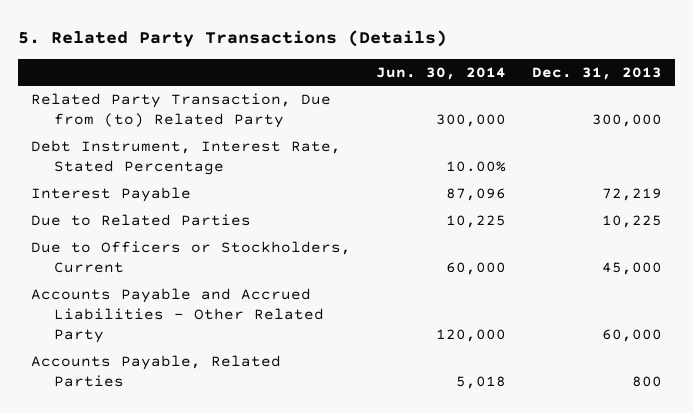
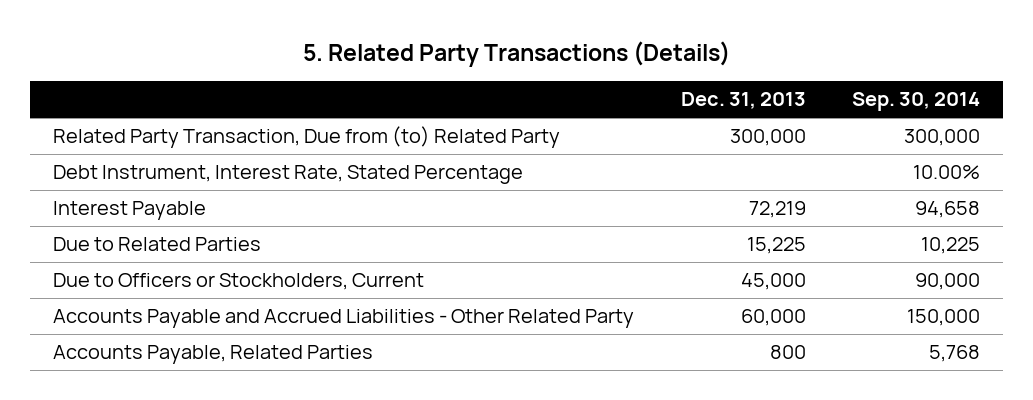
[376,66,507,80] Jun. 30, 2014 -> none
none -> [851,92,980,112] Sep. 30, 2014
[601,215,662,229] 10,225 -> [746,237,806,255] 15,225

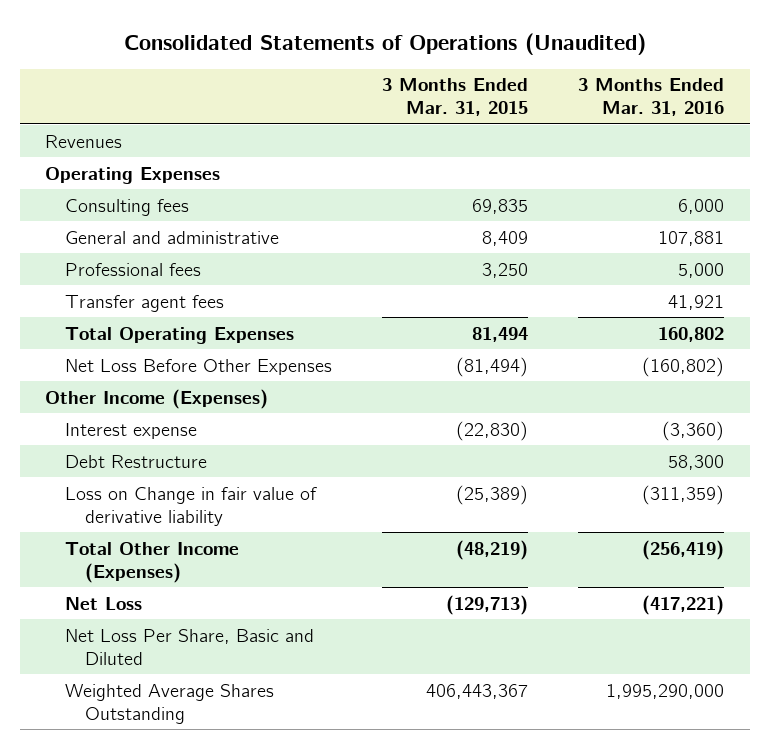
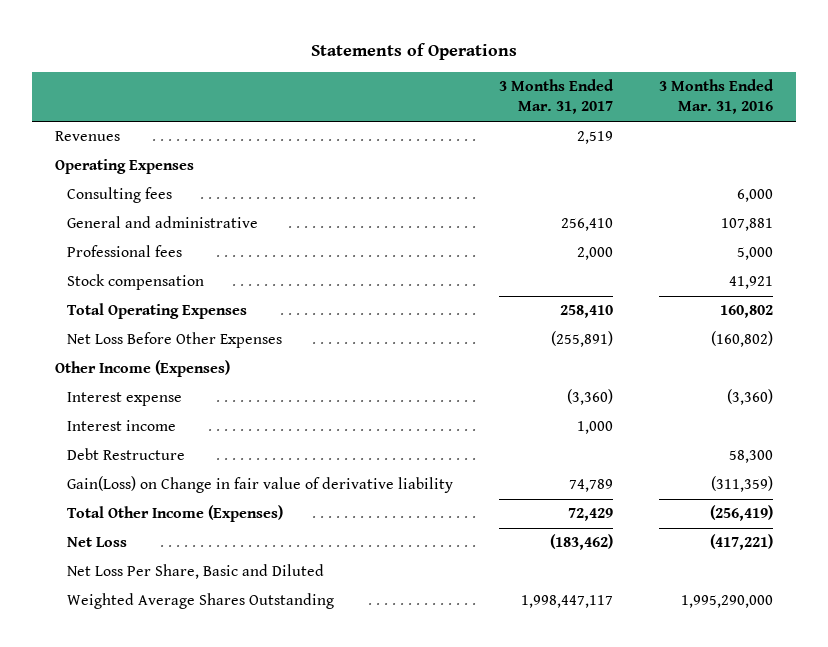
[123,32,646,55] Consolidated Statements of Operations (Unaudited) -> [311,43,518,61] Statements of Operations
[382,78,529,117] 3 Months Ended Mar. 31, 2015 -> none
none -> [498,79,614,115] 3 Months Ended Mar. 31, 2017
[65,294,225,312] Transfer agent fees -> [66,274,204,291] Stock compensation
none -> [66,420,176,432] Interest income
[65,486,318,526] Loss on Change in fair value of derivative liability -> [66,476,453,494] Gain(Loss) on Change in fair value of derivative liability

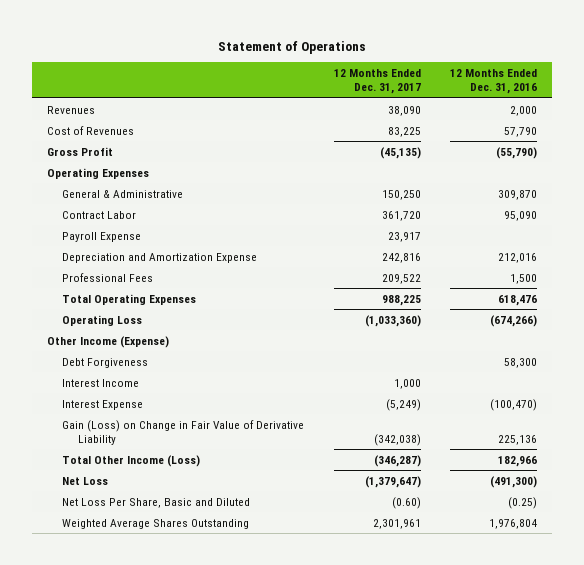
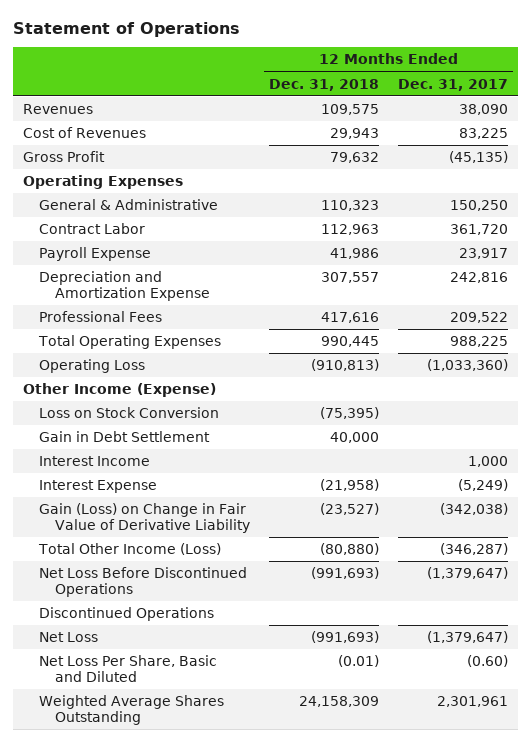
[449,69,537,95] 12 Months Ended Dec. 31, 2016 -> none
none -> [269,78,380,91] Dec. 31, 2018
[62,357,149,368] Debt Forgiveness -> none
none -> [38,406,219,418] Loss on Stock Conversion
none -> [38,430,210,442] Gain in Debt Settlement
none -> [38,566,247,597] Net Loss Before Discontinued Operations
none -> [38,606,214,621] Discontinued Operations

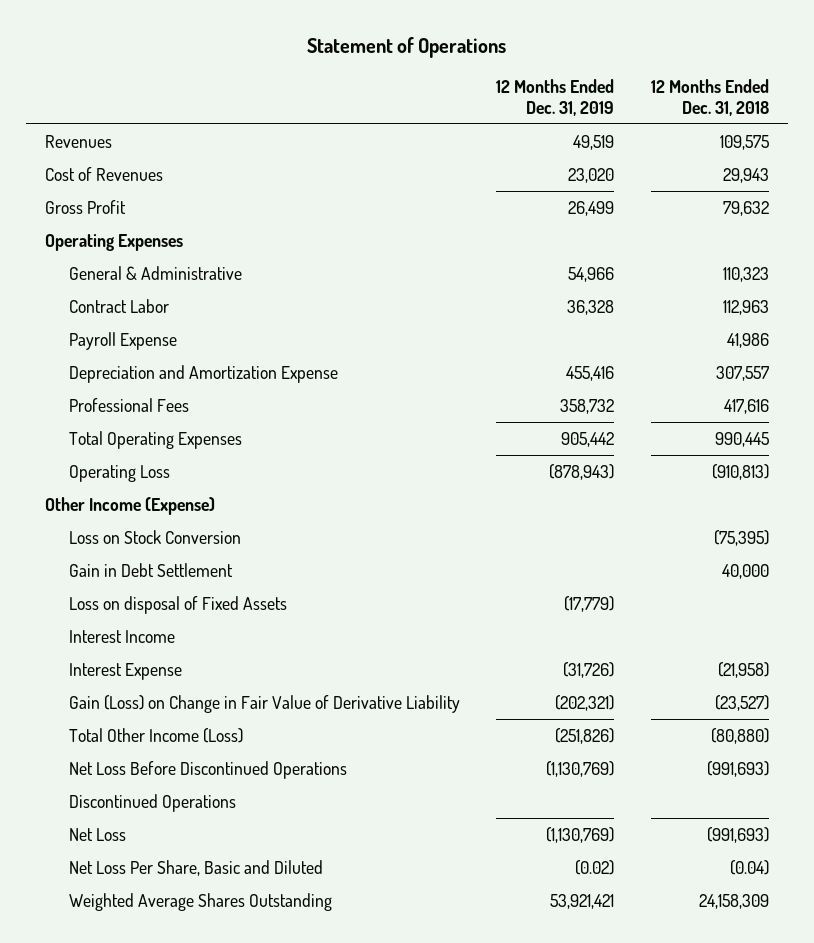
[398,78,509,91] Dec. 31, 2017 -> none
none -> [496,79,615,117] 12 Months Ended Dec. 31, 2019
none -> [68,595,287,614] Loss on disposal of Fixed Assets
[338,654,380,667] (0.01) -> [730,859,770,875] (0.04)

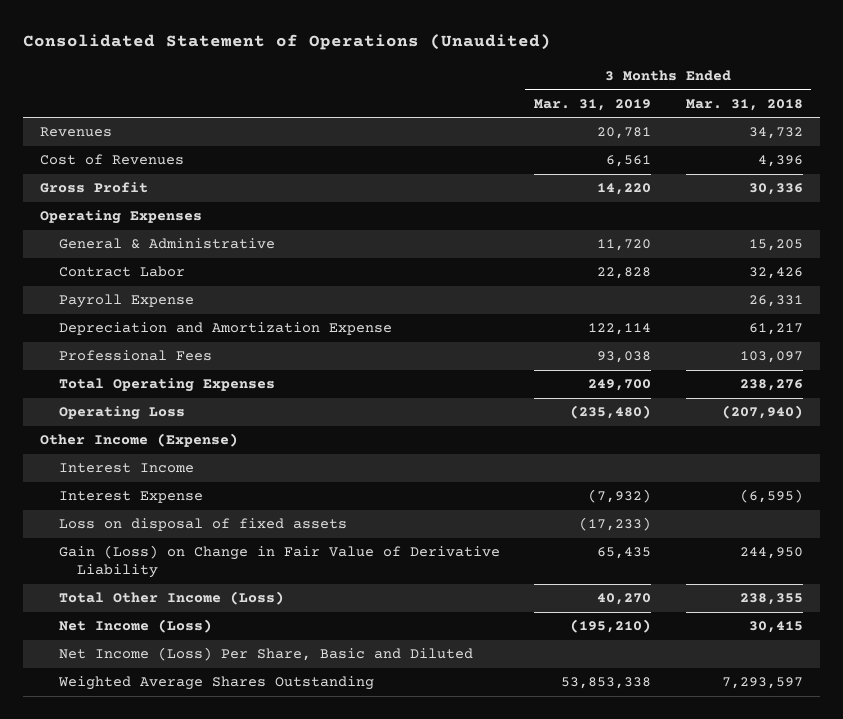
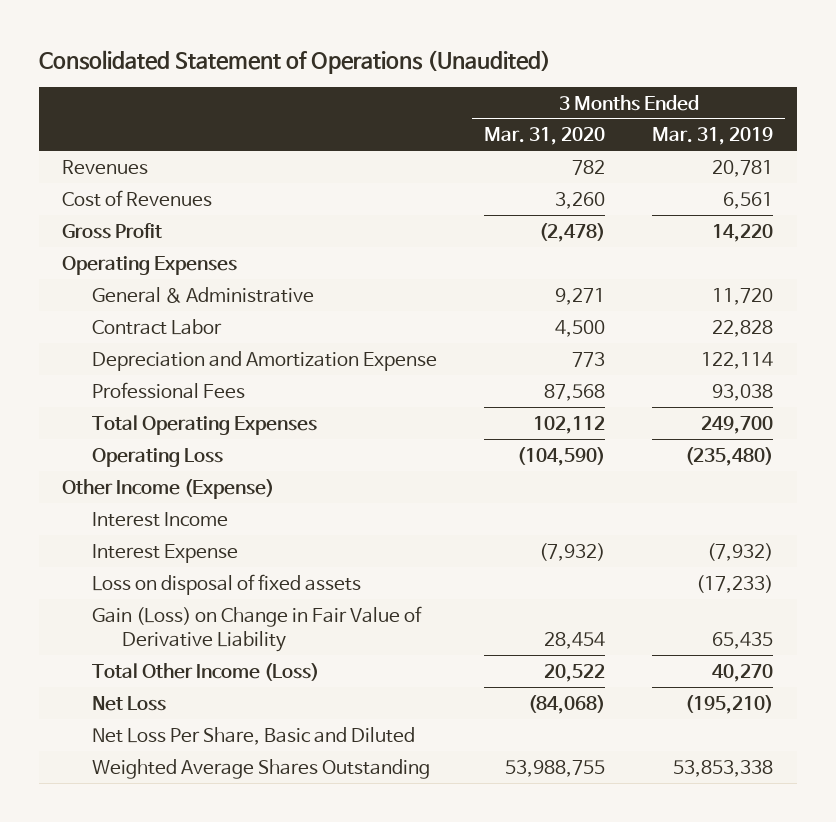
[685,98,803,111] Mar. 31, 2018 -> none
none -> [484,127,606,146] Mar. 31, 2020
[58,294,194,309] Payroll Expense -> none
[58,619,212,634] Net Income (Loss) -> [92,695,167,711] Net Loss
[58,647,473,662] Net Income (Loss) Per Share, Basic and Diluted -> [92,726,416,745] Net Loss Per Share, Basic and Diluted

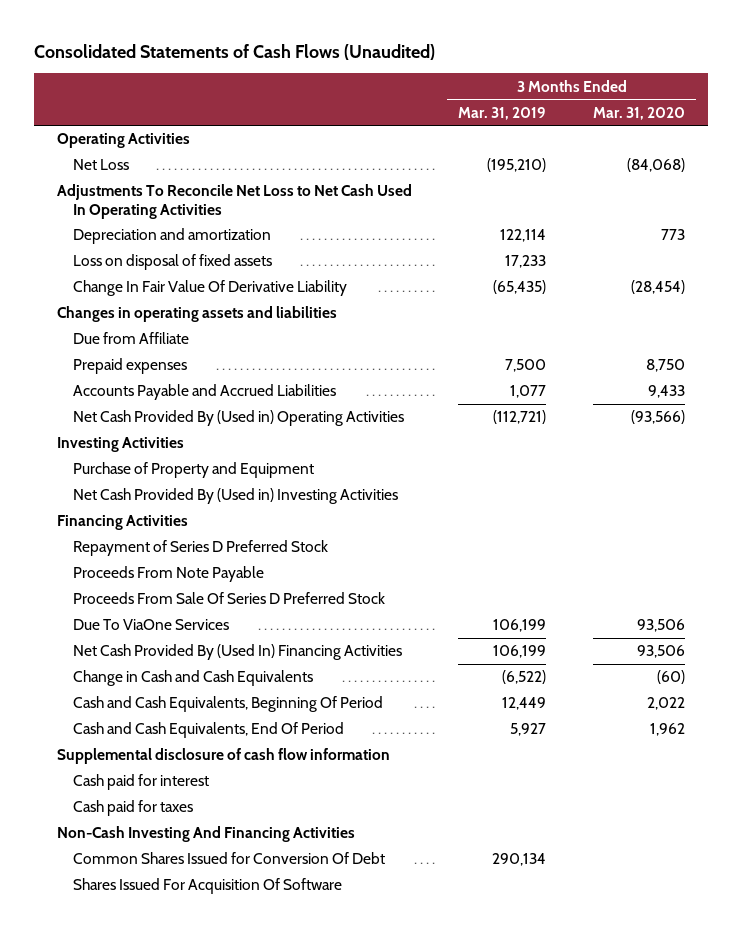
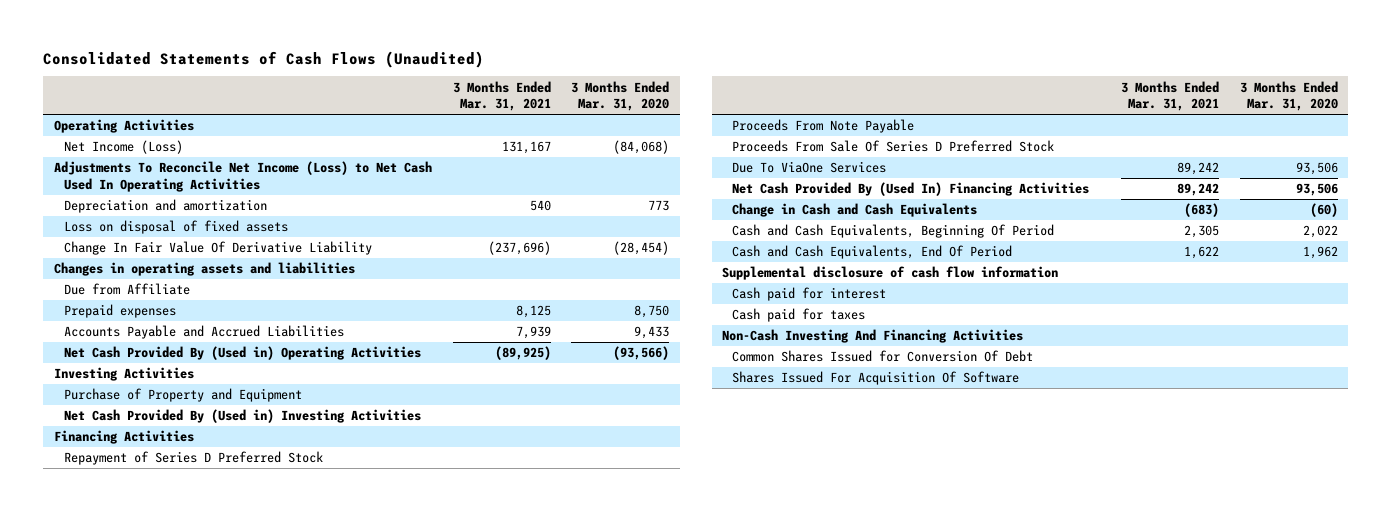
[458,106,547,120] Mar. 31, 2019 -> none
none -> [452,80,551,112] 3 Months Ended Mar. 31, 2021
[72,159,129,171] Net Loss -> [63,140,183,155] Net Income (Loss)
[56,184,412,219] Adjustments To Reconcile Net Loss to Net Cash Used In Operating Activities -> [53,161,432,192] Adjustments To Reconcile Net Income (Loss) to Net Cash Used In Operating Activities

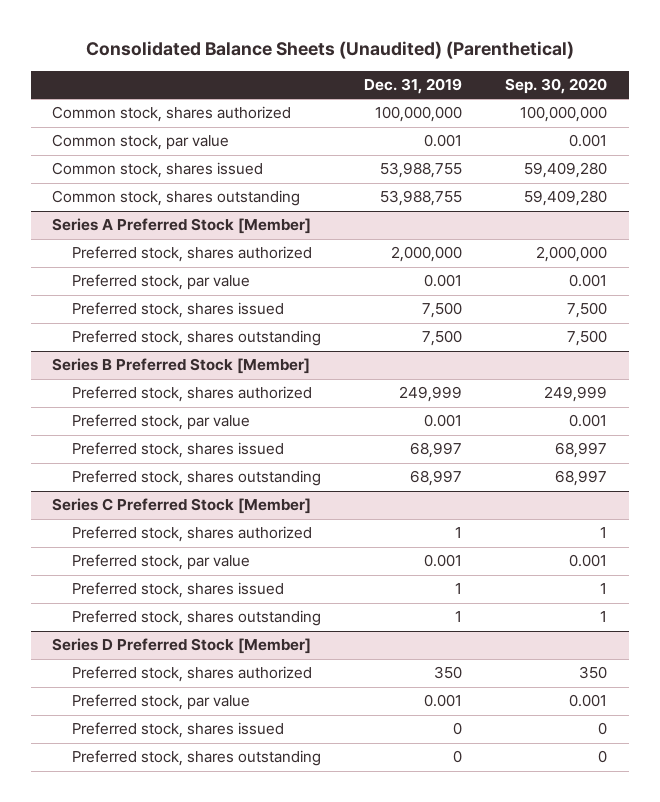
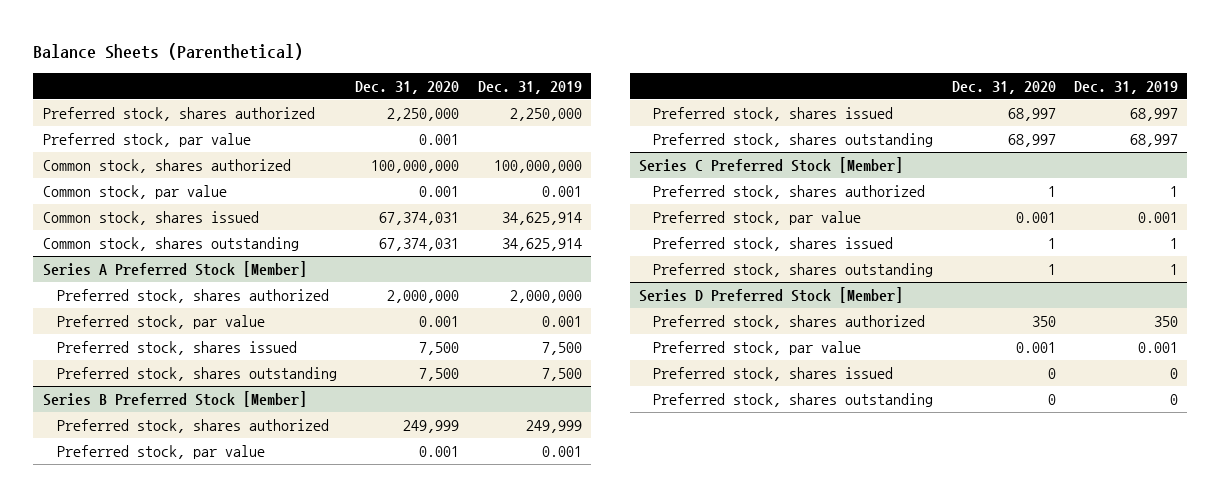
[85,41,574,60] Consolidated Balance Sheets (Unaudited) (Parenthetical) -> [33,43,304,61] Balance Sheets (Parenthetical)
[505,78,608,95] Sep. 30, 2020 -> none
none -> [355,80,460,94] Dec. 31, 2020
none -> [42,106,315,121] Preferred stock, shares authorized
none -> [42,132,251,147] Preferred stock, par value
[380,162,463,179] 53,988,755 -> [501,211,582,225] 34,625,914
[380,190,463,207] 53,988,755 -> [501,237,582,251] 34,625,914

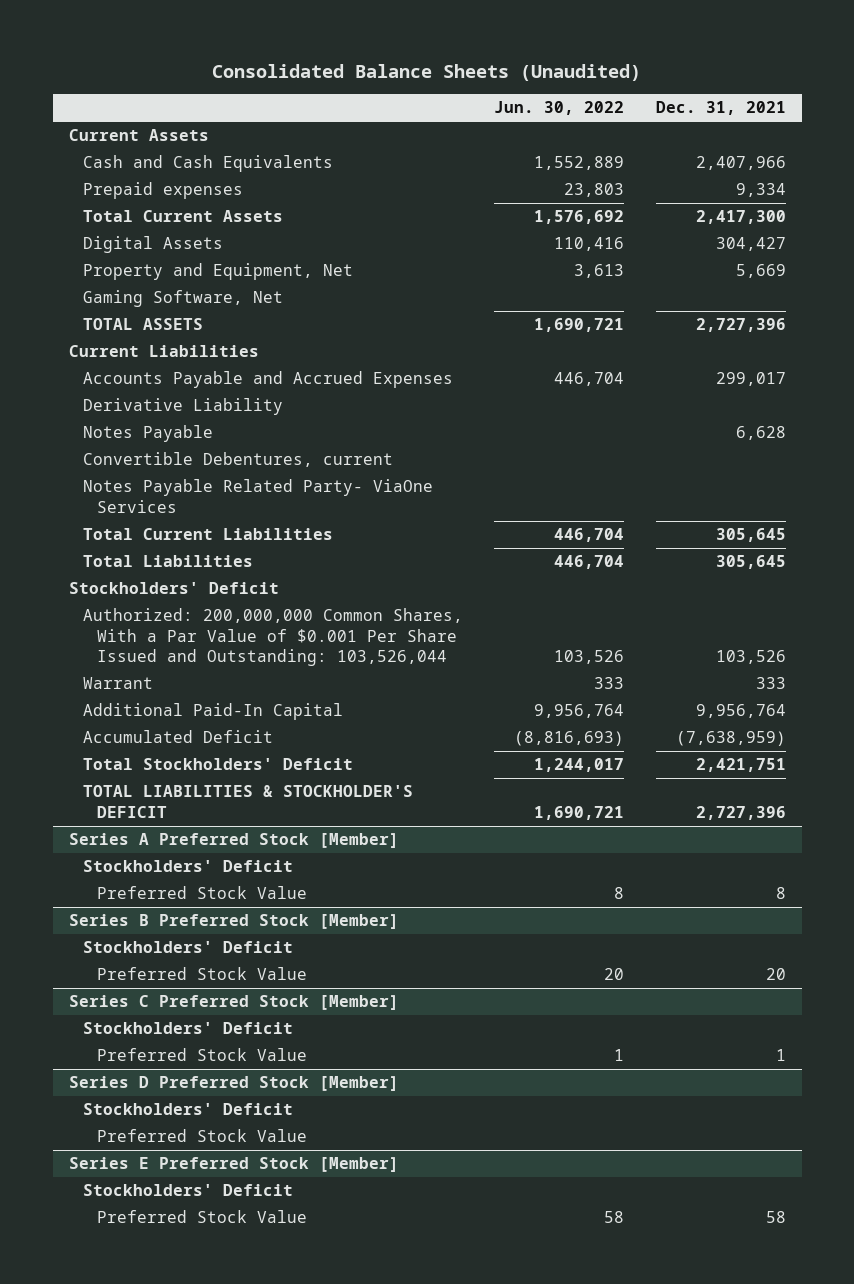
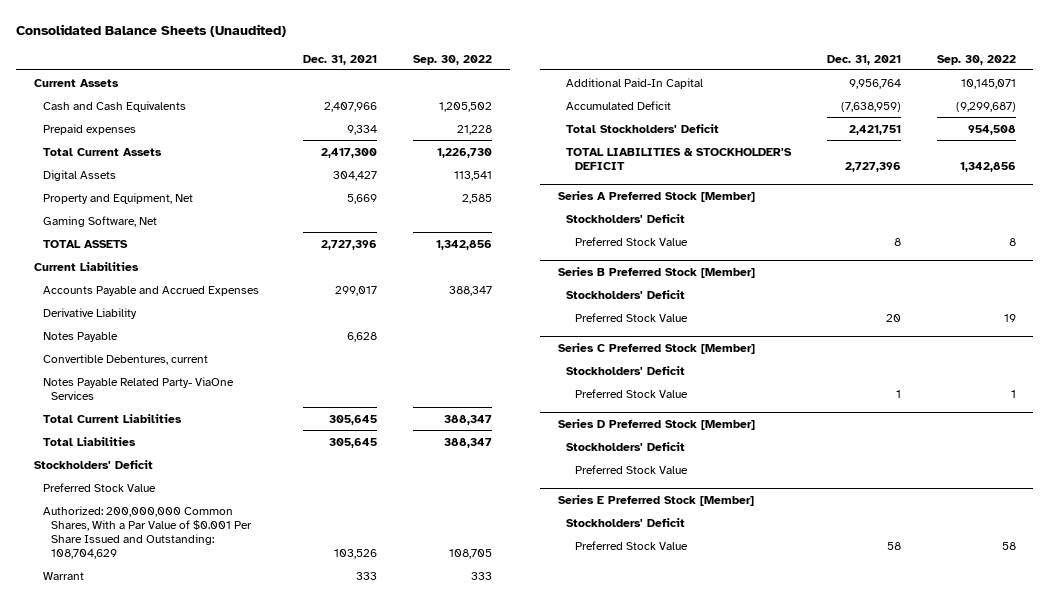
[494,101,625,116] Jun. 30, 2022 -> none
none -> [413,54,493,65] Sep. 30, 2022
none -> [42,482,156,492] Preferred Stock Value
[82,608,463,667] Authorized: 200,000,000 Common Shares, With a Par Value of $0.001 Per Share Issued and Outstanding: 103,526,044 -> [42,505,253,559] Authorized: 200,000,000 Common Shares, With a Par Value of $0.001 Per Share Issued and Outstanding: 108,704,629

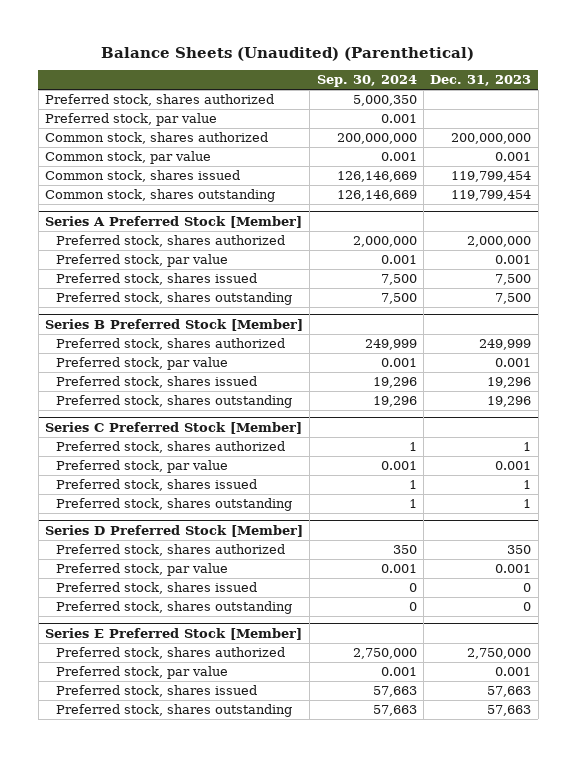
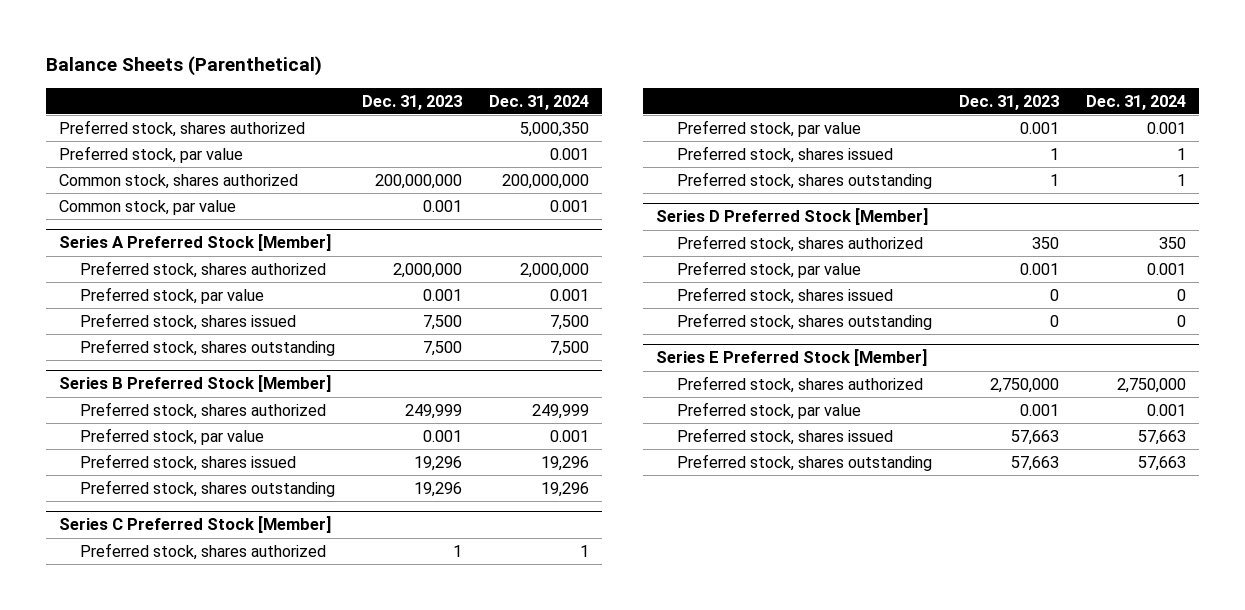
[101,46,475,61] Balance Sheets (Unaudited) (Parenthetical) -> [46,56,323,77] Balance Sheets (Parenthetical)
[316,75,417,88] Sep. 30, 2024 -> none
none -> [488,94,589,110] Dec. 31, 2024
[45,170,241,183] Common stock, shares issued -> none
[45,189,276,203] Common stock, shares outstanding -> none

